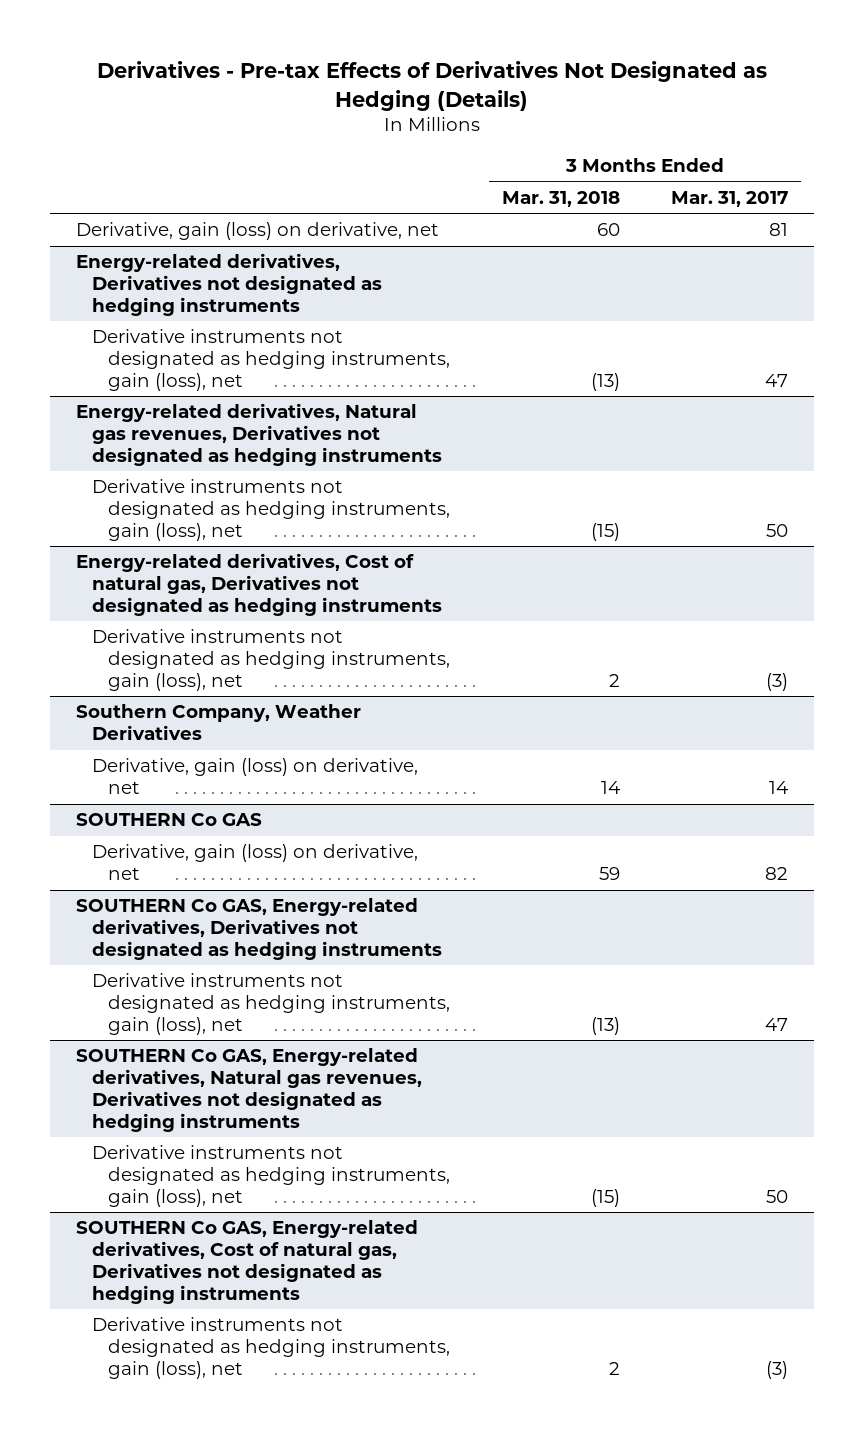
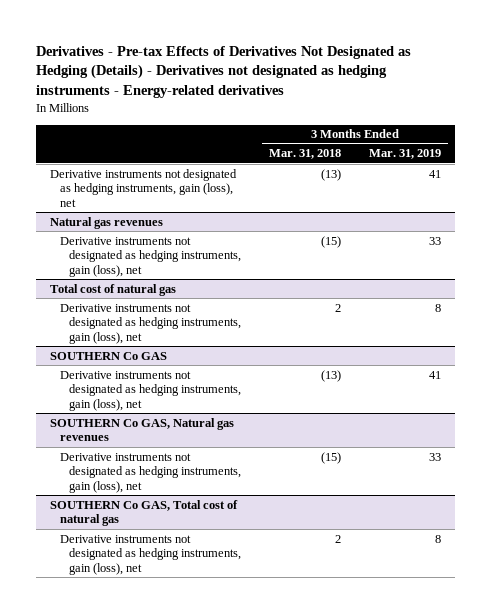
[97,61,768,111] Derivatives - Pre-tax Effects of Derivatives Not Designated as Hedging (Details) -> [36,45,412,98] Derivatives - Pre-tax Effects of Derivatives Not Designated as Hedging (Details) - Derivatives not designated as hedging instruments - Energy-related derivatives
[671,190,789,207] Mar. 31, 2017 -> none
none -> [368,149,441,160] Mar. 31, 2019
[75,222,439,241] Derivative, gain (loss) on derivative, net -> none
[75,253,382,316] Energy-related derivatives, Derivatives not designated as hedging instruments -> none
[75,403,442,466] Energy-related derivatives, Natural gas revenues, Derivatives not designated as hedging instruments -> none
none -> [50,216,164,229] Natural gas revenues
[75,553,442,616] Energy-related derivatives, Cost of natural gas, Derivatives not designated as hedging instruments -> none
none -> [50,283,177,296] Total cost of natural gas
[75,704,361,741] Southern Company, Weather Derivatives -> none
[91,758,418,795] Derivative, gain (loss) on derivative, net -> none
[91,844,418,881] Derivative, gain (loss) on derivative, net -> none
[75,898,442,960] SOUTHERN Co GAS, Energy-related derivatives, Derivatives not designated as hedging instruments -> none
[75,1048,422,1132] SOUTHERN Co GAS, Energy-related derivatives, Natural gas revenues, Derivatives not designated as hedging instruments -> none
none -> [50,417,235,442] SOUTHERN Co GAS, Natural gas revenues
[75,1220,418,1304] SOUTHERN Co GAS, Energy-related derivatives, Cost of natural gas, Derivatives not designated as hedging instruments -> none
none -> [50,499,239,527] SOUTHERN Co GAS, Total cost of natural gas

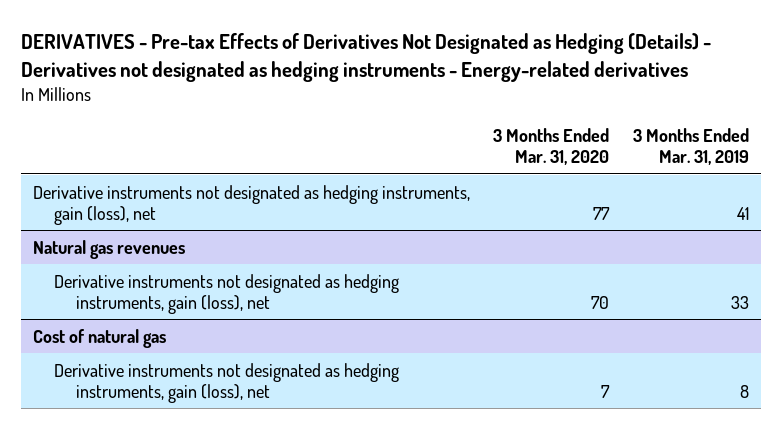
[36,45,412,98] Derivatives - Pre-tax Effects of Derivatives Not Designated as Hedging (Details) - Derivatives not designated as hedging instruments - Energy-related derivatives -> [21,32,712,82] DERIVATIVES - Pre-tax Effects of Derivatives Not Designated as Hedging (Details) - Derivatives not designated as hedging instruments - Energy-related derivatives
[268,149,341,160] Mar. 31, 2018 -> none
none -> [493,127,610,166] 3 Months Ended Mar. 31, 2020
[59,303,242,344] Derivative instruments not designated as hedging instruments, gain (loss), net -> none
[50,351,168,360] SOUTHERN Co GAS -> none
[59,370,242,411] Derivative instruments not designated as hedging instruments, gain (loss), net -> none
[50,417,235,442] SOUTHERN Co GAS, Natural gas revenues -> none
[59,452,242,493] Derivative instruments not designated as hedging instruments, gain (loss), net -> none
[50,499,239,527] SOUTHERN Co GAS, Total cost of natural gas -> none
[50,283,177,296] Total cost of natural gas -> [32,328,166,348] Cost of natural gas

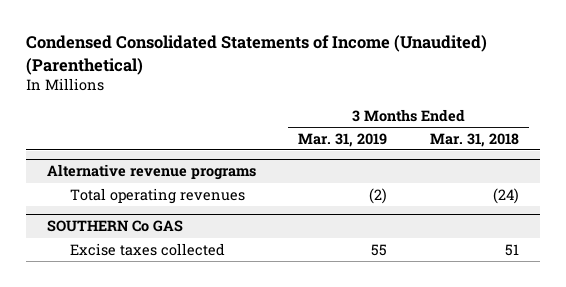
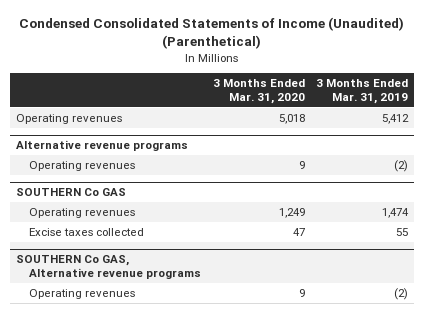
[429,132,519,147] Mar. 31, 2018 -> none
none -> [212,79,305,105] 3 Months Ended Mar. 31, 2020
none -> [15,113,122,124] Operating revenues
[69,187,245,204] Total operating revenues -> [28,160,135,171] Operating revenues
none -> [28,207,135,218] Operating revenues
none -> [15,254,201,279] SOUTHERN Co GAS, Alternative revenue programs
none -> [28,288,135,299] Operating revenues

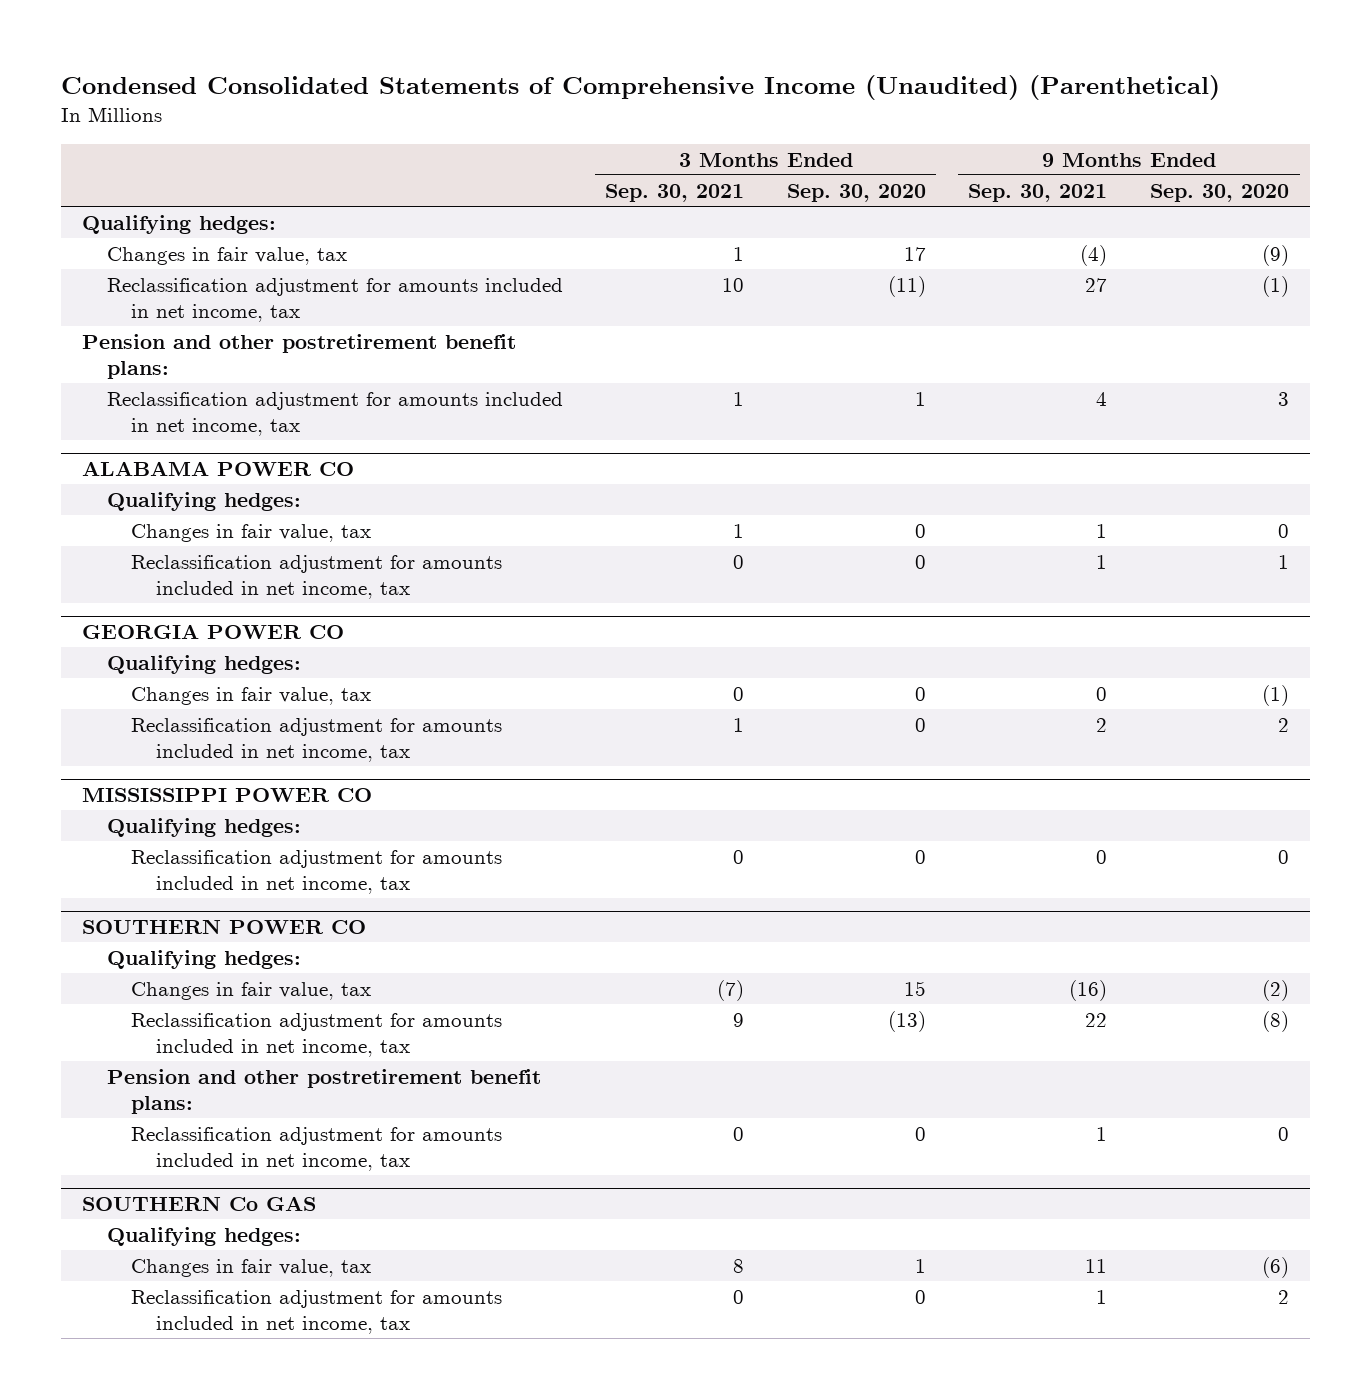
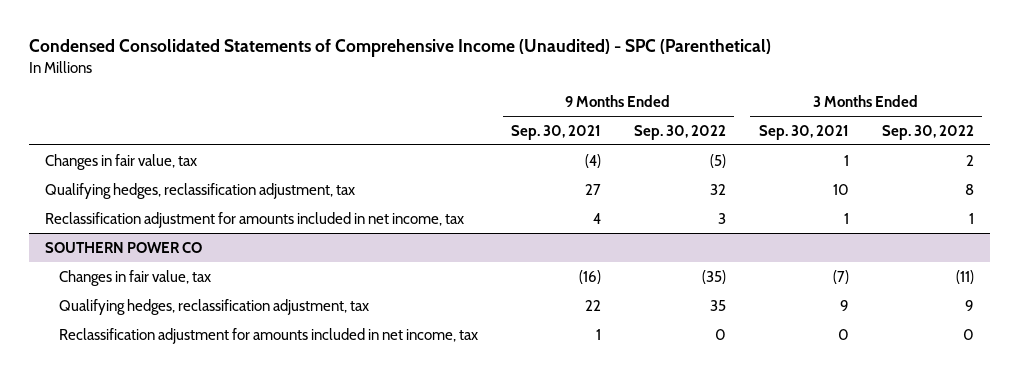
[60,74,1220,100] Condensed Consolidated Statements of Comprehensive Income (Unaudited) (Parenthetical) -> [29,39,772,58] Condensed Consolidated Statements of Comprehensive Income (Unaudited) - SPC (Parenthetical)
[786,184,926,203] Sep. 30, 2020 -> none
[1149,184,1289,203] Sep. 30, 2020 -> none
none -> [633,124,726,140] Sep. 30, 2022
none -> [881,124,974,140] Sep. 30, 2022
[81,215,276,235] Qualifying hedges: -> none
[81,334,516,380] Pension and other postretirement benefit plans: -> none
[106,278,563,323] Reclassification adjustment for amounts included in net income, tax -> [45,182,356,199] Qualifying hedges, reclassification adjustment, tax
[81,461,354,477] ALABAMA POWER CO -> none
[106,492,301,512] Qualifying hedges: -> none
[131,524,372,543] Changes in fair value, tax -> none
[131,555,503,600] Reclassification adjustment for amounts included in net income, tax -> none
[81,624,344,640] GEORGIA POWER CO -> none
[106,655,301,675] Qualifying hedges: -> none
[131,687,372,706] Changes in fair value, tax -> none
[131,718,503,763] Reclassification adjustment for amounts included in net income, tax -> none
[81,788,372,803] MISSISSIPPI POWER CO -> none
[106,818,301,838] Qualifying hedges: -> none
[131,850,503,895] Reclassification adjustment for amounts included in net income, tax -> none
[106,950,301,970] Qualifying hedges: -> none
[106,1069,541,1115] Pension and other postretirement benefit plans: -> none
[131,1127,503,1172] Reclassification adjustment for amounts included in net income, tax -> none
[81,1196,316,1212] SOUTHERN Co GAS -> none
[106,1227,301,1247] Qualifying hedges: -> none
[131,1259,372,1278] Changes in fair value, tax -> none
[131,1013,503,1058] Reclassification adjustment for amounts included in net income, tax -> [58,298,369,315] Qualifying hedges, reclassification adjustment, tax

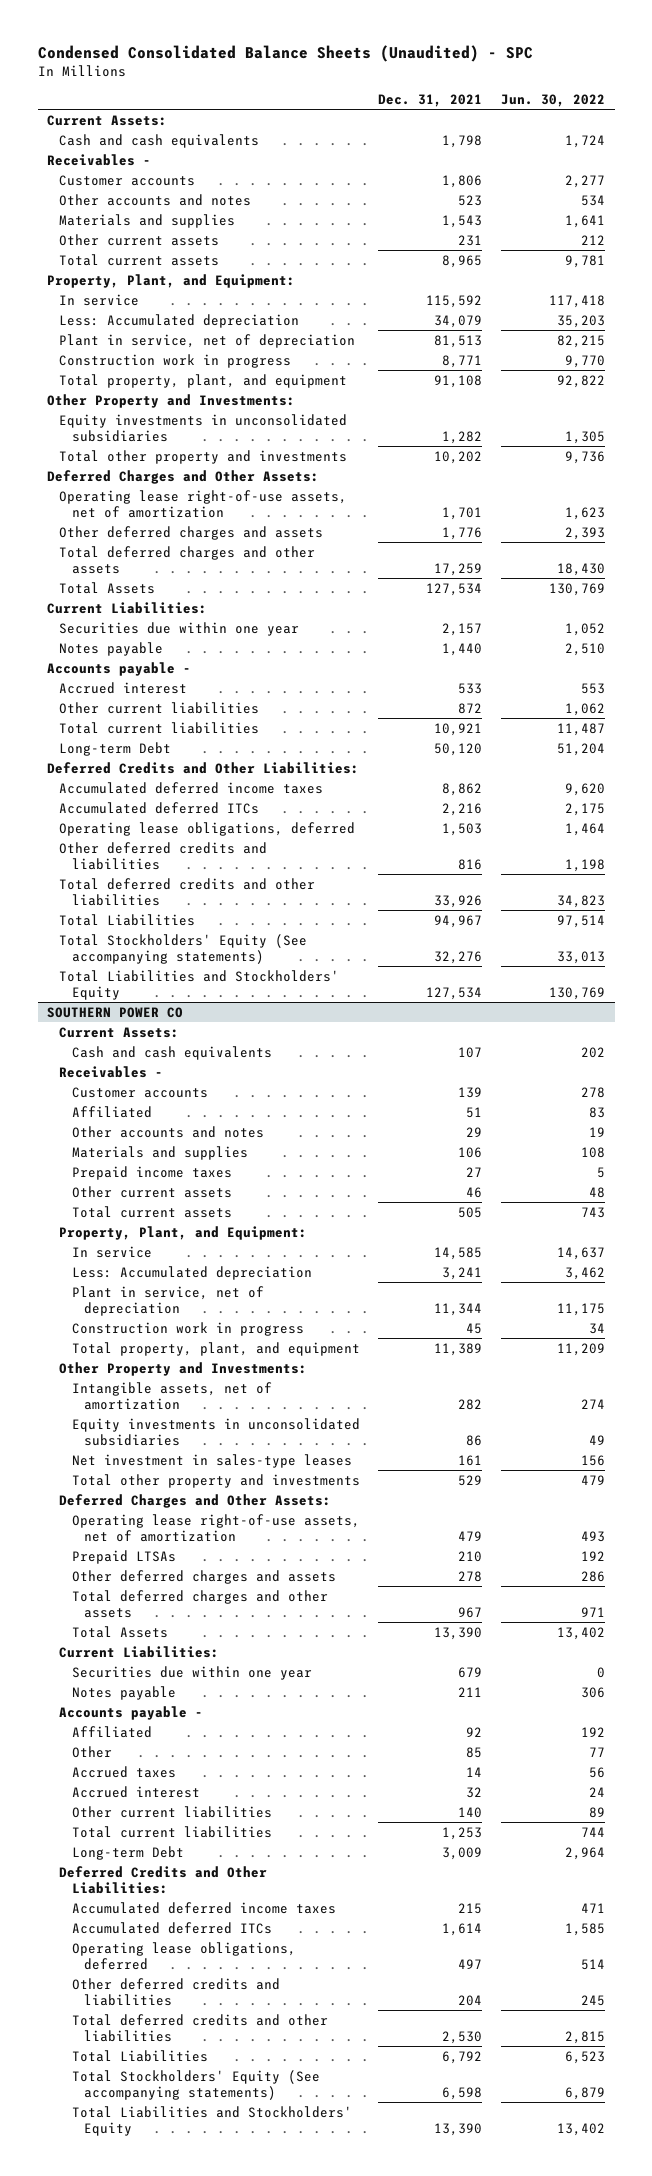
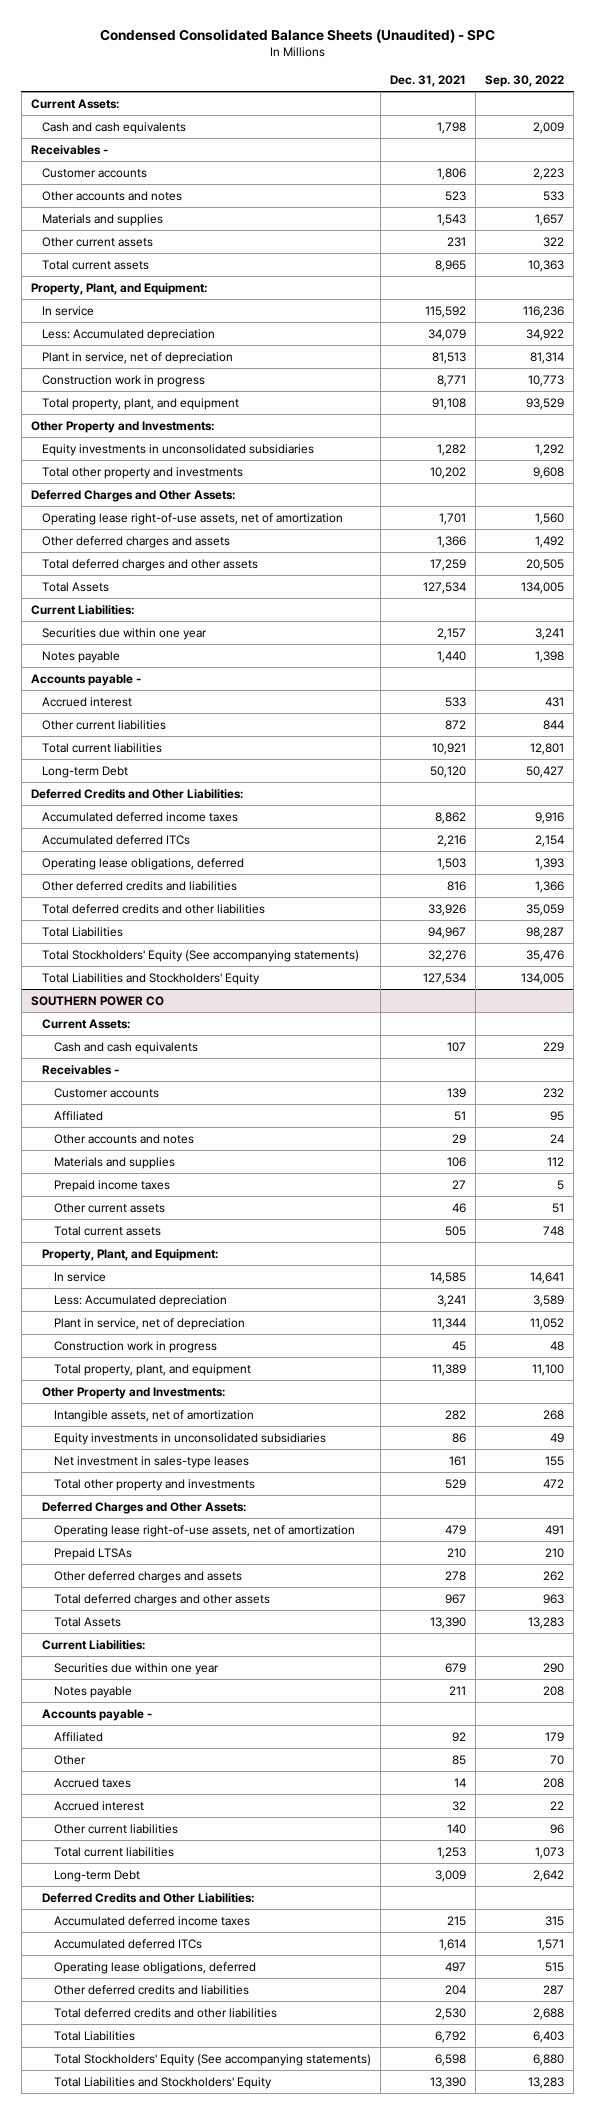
[501,93,606,107] Jun. 30, 2022 -> none
none -> [485,74,565,87] Sep. 30, 2022
[442,526,483,540] 1,776 -> [437,535,467,548] 1,366

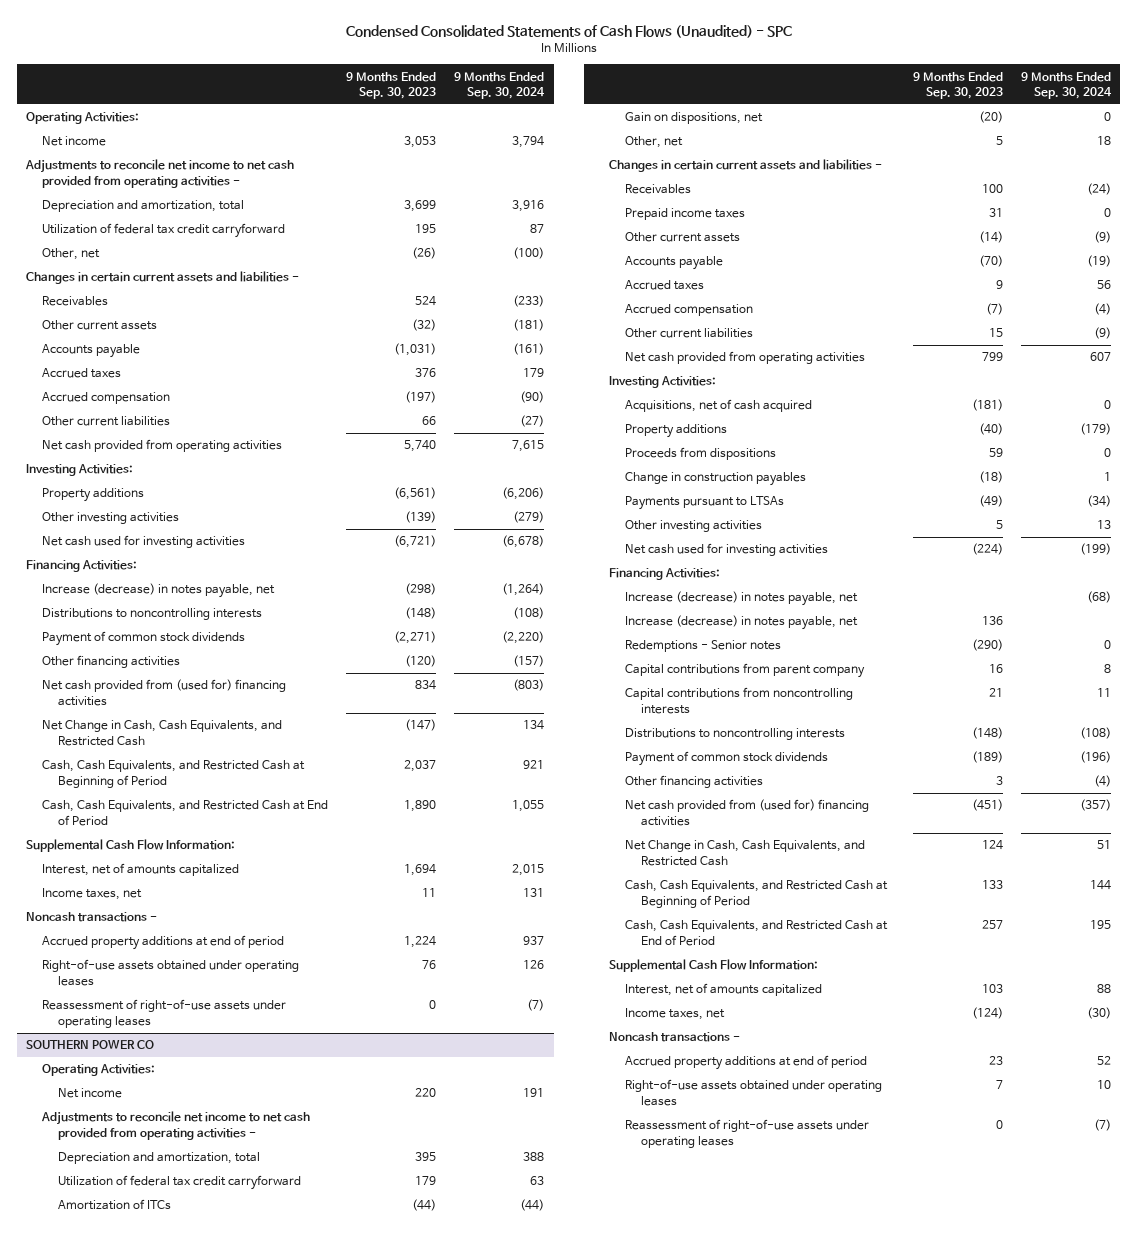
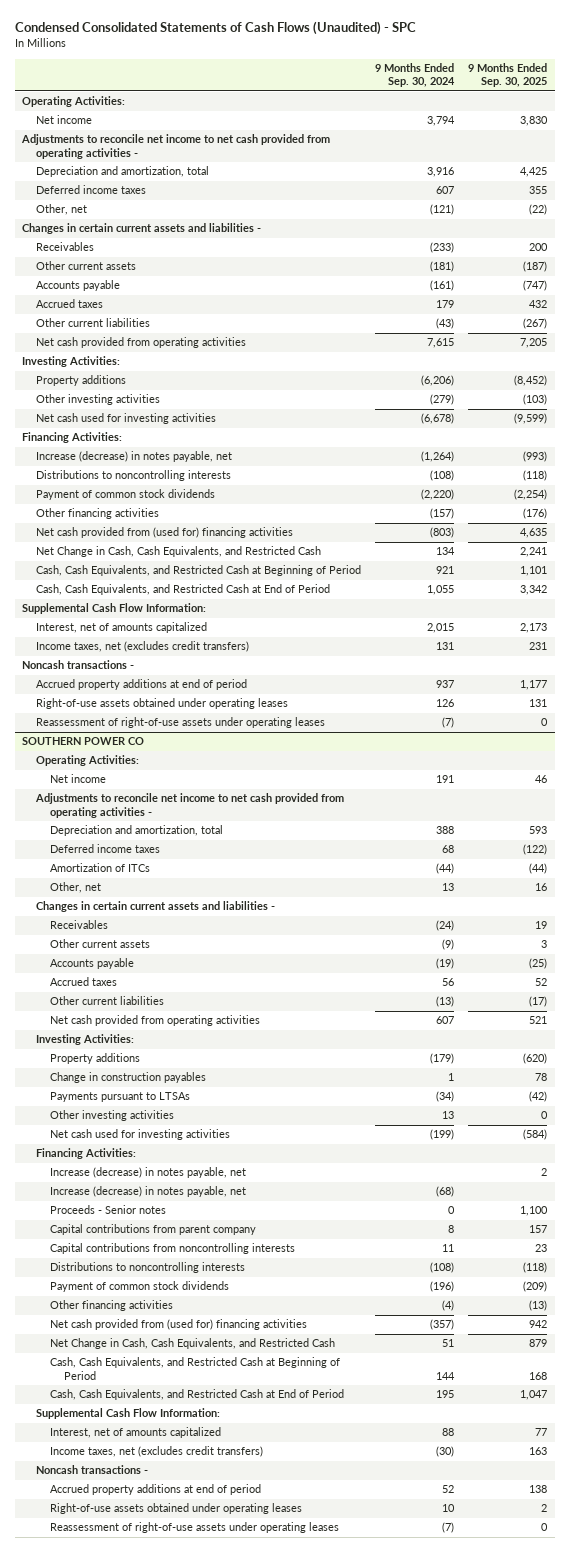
[346,71,437,100] 9 Months Ended Sep. 30, 2023 -> none
none -> [468,62,548,88] 9 Months Ended Sep. 30, 2025
[42,223,286,239] Utilization of federal tax credit carryforward -> none
none -> [36,185,147,195] Deferred income taxes
[513,247,545,260] (100) -> [430,204,455,216] (121)
[42,392,171,405] Accrued compensation -> none
[520,415,545,428] (27) -> [436,318,455,330] (43)
[42,888,143,901] Income taxes, net -> [36,641,250,653] Income taxes, net (excludes credit transfers)
[58,1175,302,1191] Utilization of federal tax credit carryforward -> none
none -> [50,844,161,854] Deferred income taxes
[624,112,763,125] Gain on dispositions, net -> none
[1097,136,1112,146] 18 -> [442,883,455,892] 13
[624,208,745,221] Prepaid income taxes -> none
[624,304,753,317] Accrued compensation -> none
[1094,327,1112,340] (9) -> [436,996,455,1008] (13)
[624,399,812,413] Acquisitions, net of cash acquired -> none
[624,447,776,461] Proceeds from dispositions -> none
[624,591,858,607] Increase (decrease) in notes payable, net -> [50,1186,247,1198] Increase (decrease) in notes payable, net
[624,640,781,653] Redemptions - Senior notes -> [50,1205,167,1215] Proceeds - Senior notes
[624,1008,725,1021] Income taxes, net -> [50,1446,264,1458] Income taxes, net (excludes credit transfers)

